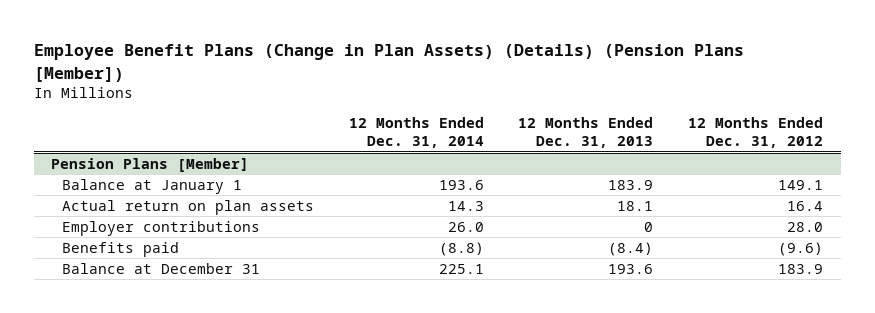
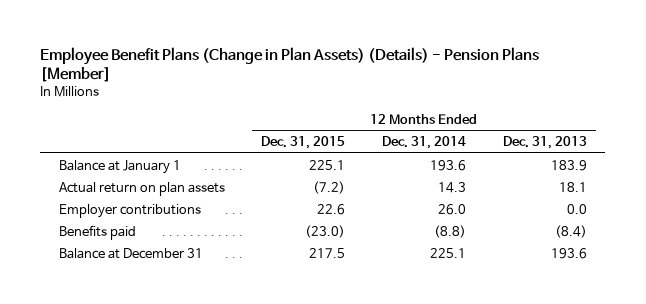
[34,44,745,82] Employee Benefit Plans (Change in Plan Assets) (Details) (Pension Plans [Member]) -> [40,46,540,83] Employee Benefit Plans (Change in Plan Assets) (Details) - Pension Plans [Member]
[688,117,824,149] 12 Months Ended Dec. 31, 2012 -> none
none -> [261,136,346,150] Dec. 31, 2015
[51,157,250,172] Pension Plans [Member] -> none
[644,221,654,232] 0 -> [567,203,588,214] 0.0

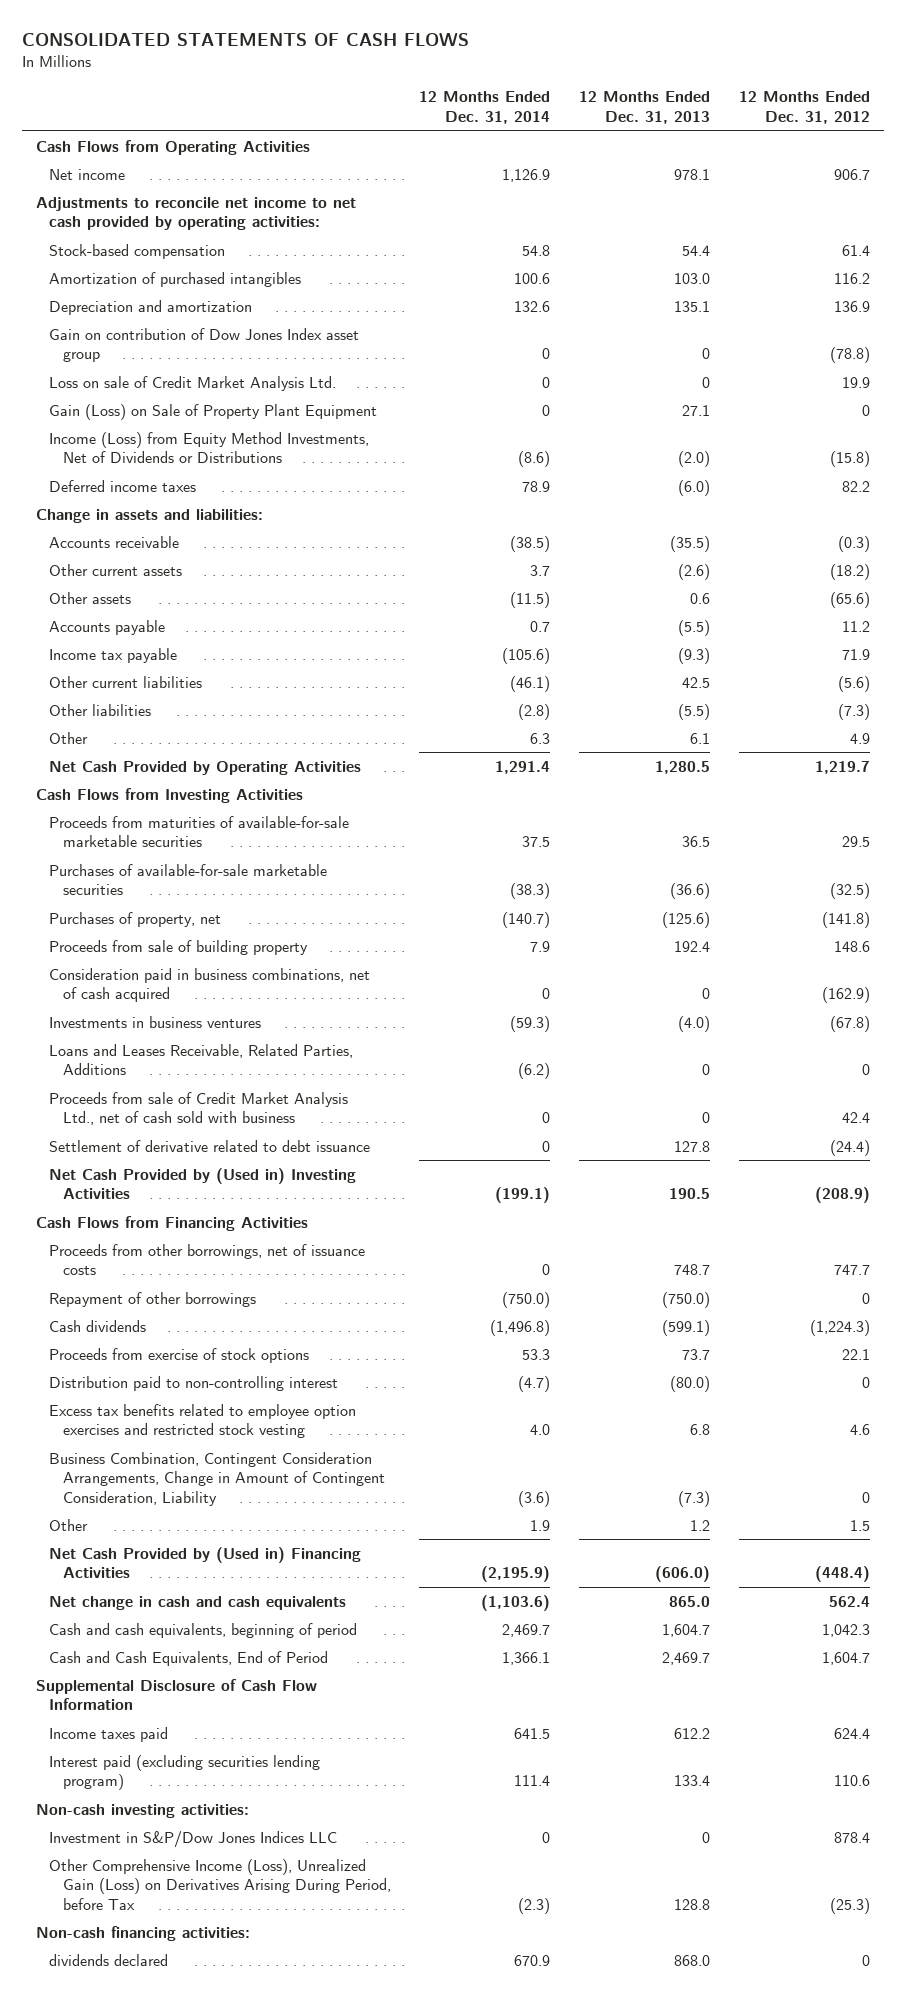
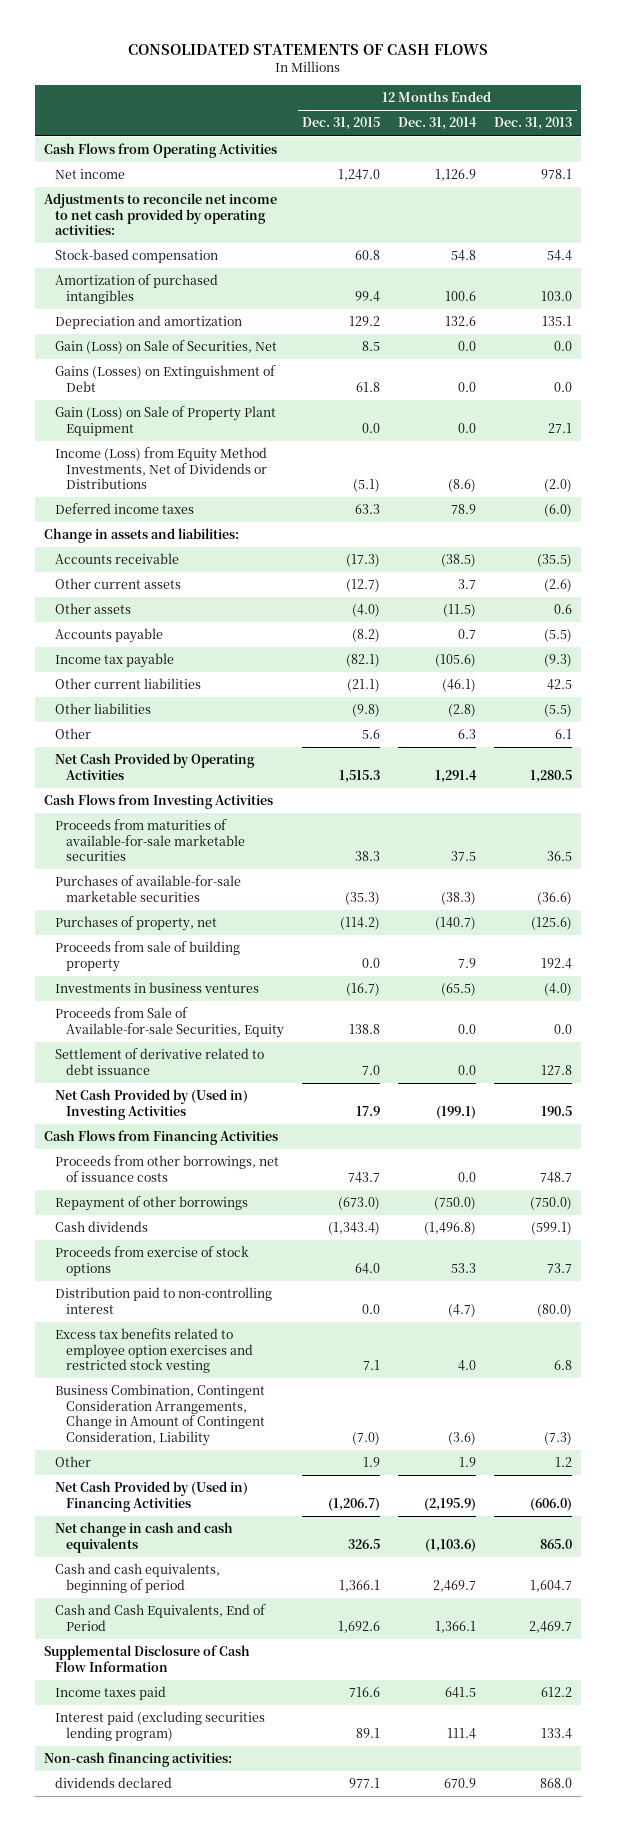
[738,91,870,124] 12 Months Ended Dec. 31, 2012 -> none
none -> [302,117,381,131] Dec. 31, 2015
[49,327,360,363] Gain on contribution of Dow Jones Index asset group -> none
[49,375,337,391] Loss on sale of Credit Market Analysis Ltd. -> none
none -> [55,340,278,355] Gain (Loss) on Sale of Securities, Net
none -> [55,365,277,392] Gains (Losses) on Extinguishment of Debt
[542,404,551,416] 0 -> [458,422,477,433] 0.0
[49,967,371,1003] Consideration paid in business combinations, net of cash acquired -> none
[49,1043,354,1076] Loans and Leases Receivable, Related Parties, Additions -> none
[49,1091,349,1126] Proceeds from sale of Credit Market Analysis Ltd., net of cash sold with business -> none
[510,1015,551,1032] (59.3) -> [441,983,477,997] (65.5)
none -> [55,1007,285,1038] Proceeds from Sale of Available-for-sale Securities, Equity
[542,1140,551,1152] 0 -> [458,1064,477,1075] 0.0
[542,1264,551,1276] 0 -> [458,1171,477,1182] 0.0
[36,1803,250,1818] Non-cash investing activities: -> none
[49,1830,338,1848] Investment in S&P/Dow Jones Indices LLC -> none
[49,1858,391,1910] Other Comprehensive Income (Loss), Unrealized Gain (Loss) on Derivatives Arising During Period, before Tax -> none

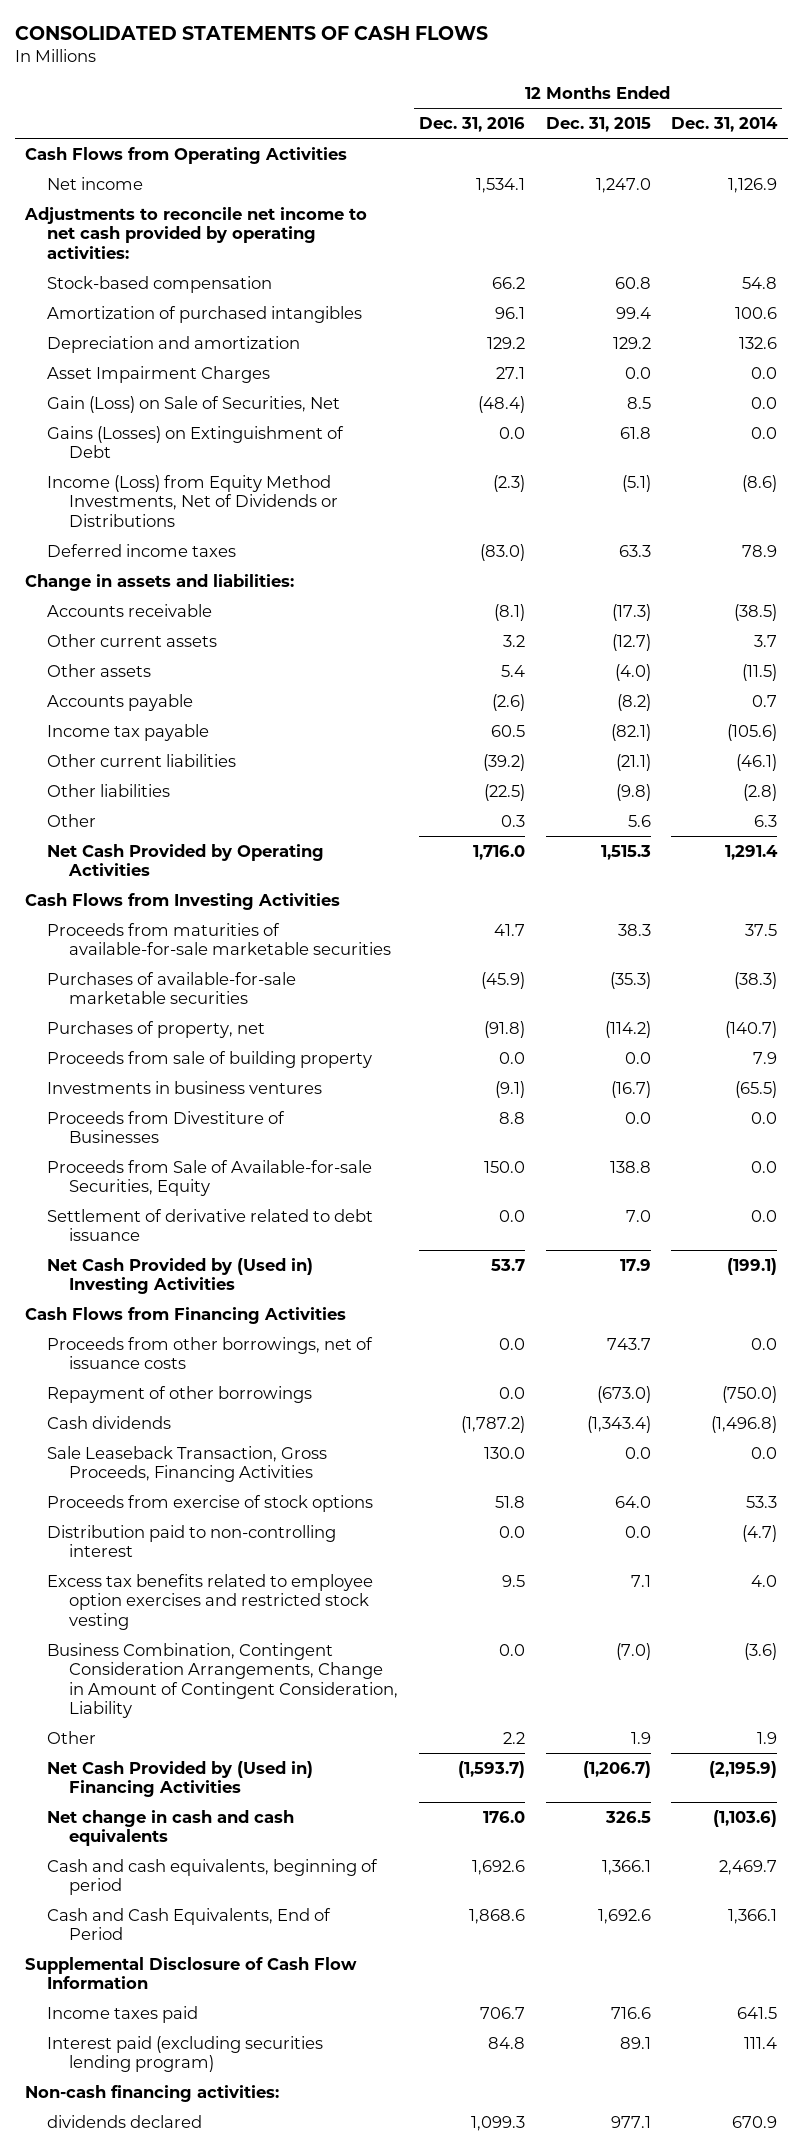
[494,117,573,131] Dec. 31, 2013 -> none
none -> [418,117,525,133] Dec. 31, 2016
none -> [47,365,271,383] Asset Impairment Charges
[55,406,277,436] Gain (Loss) on Sale of Property Plant Equipment -> none
none -> [47,1110,286,1144] Proceeds from Divestiture of Businesses
none -> [47,1445,328,1483] Sale Leaseback Transaction, Gross Proceeds, Financing Activities

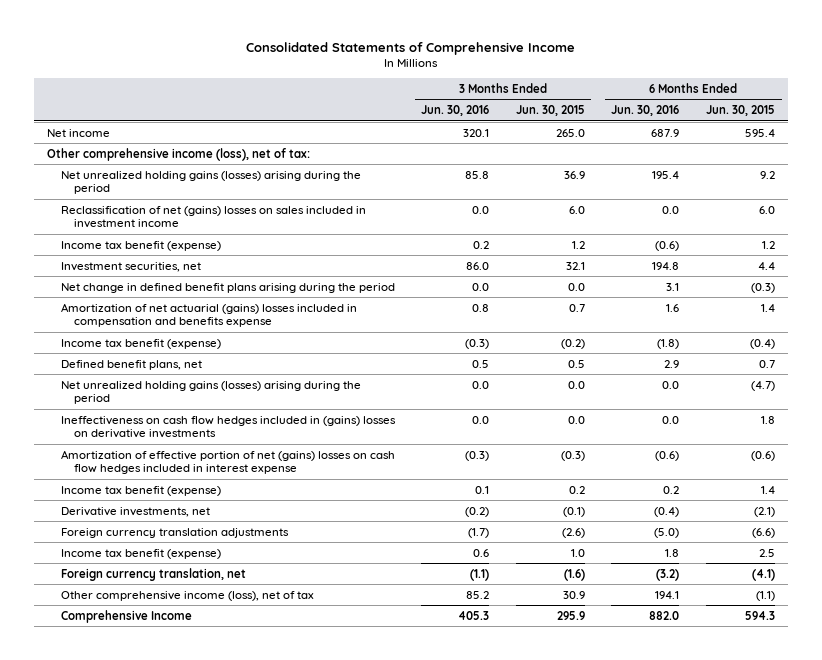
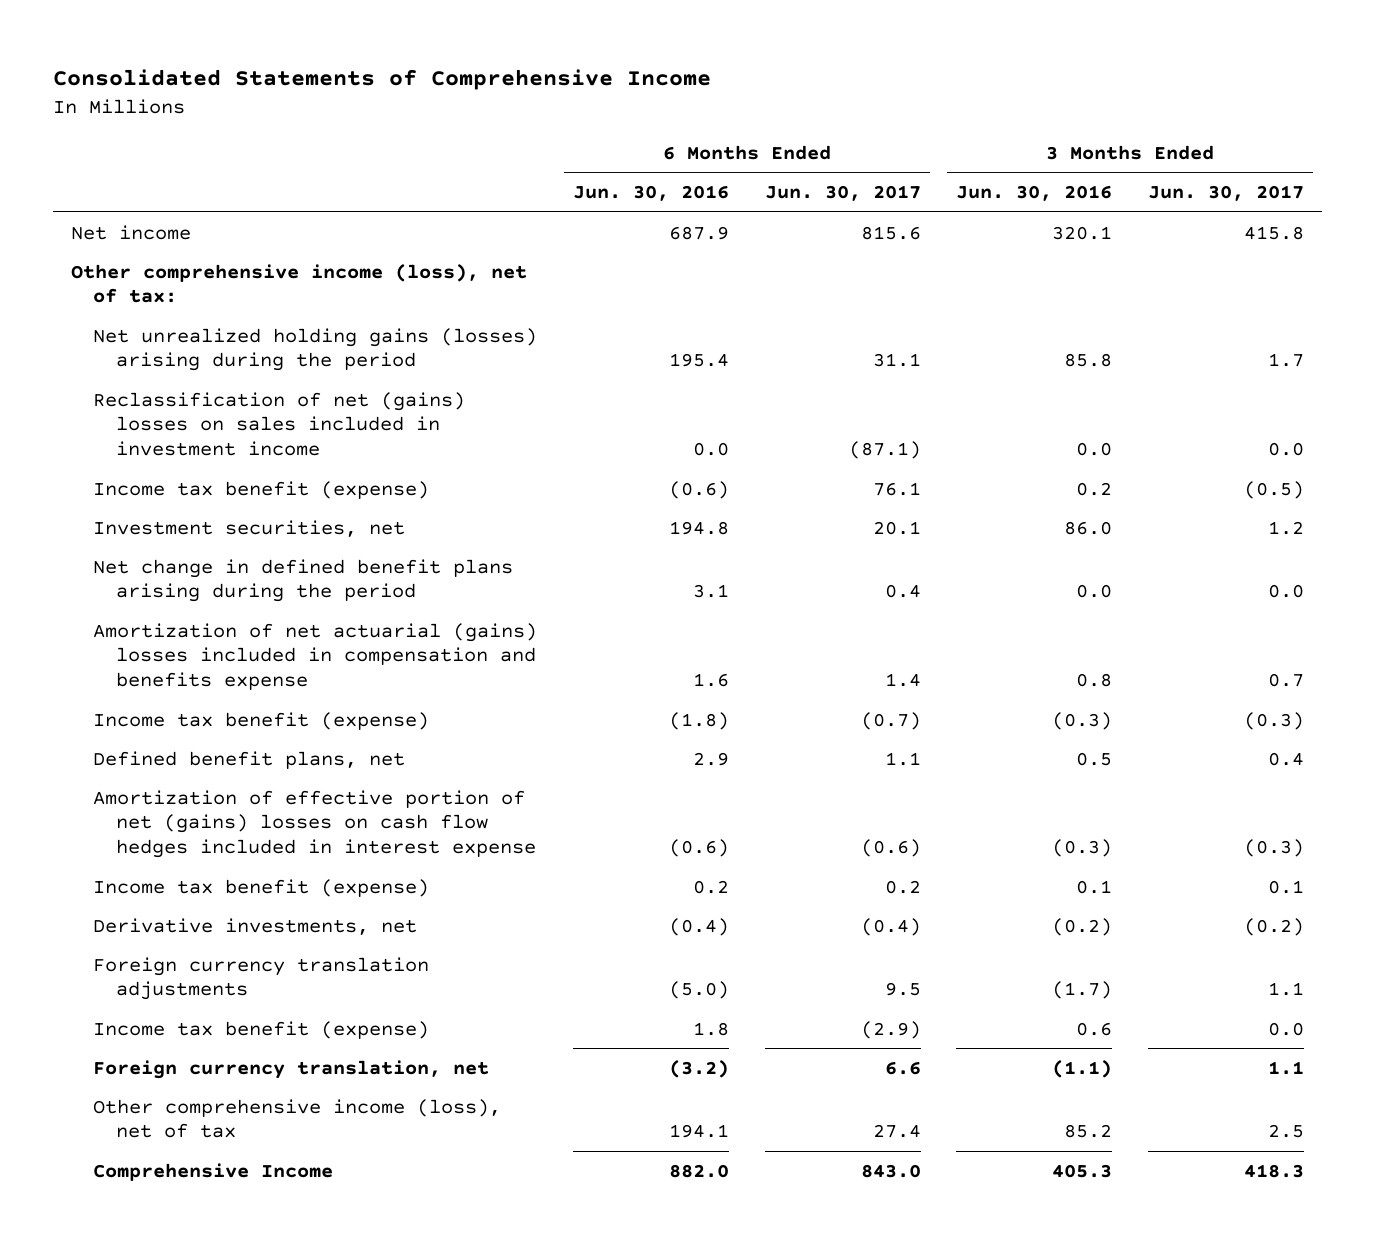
[515,105,585,117] Jun. 30, 2015 -> none
[705,105,775,117] Jun. 30, 2015 -> none
none -> [764,185,921,202] Jun. 30, 2017
none -> [1147,185,1304,202] Jun. 30, 2017
[60,380,361,405] Net unrealized holding gains (losses) arising during the period -> none
[60,415,396,439] Ineffectiveness on cash flow hedges included in (gains) losses on derivative investments -> none

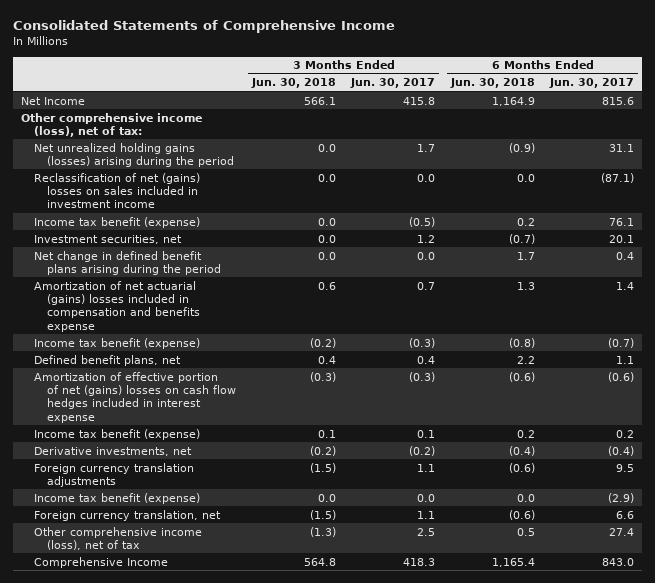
[573,185,730,202] Jun. 30, 2016 -> none
[956,185,1113,202] Jun. 30, 2016 -> none
none -> [250,78,336,89] Jun. 30, 2018
none -> [449,78,535,89] Jun. 30, 2018
[70,224,191,240] Net income -> [20,96,85,105] Net Income

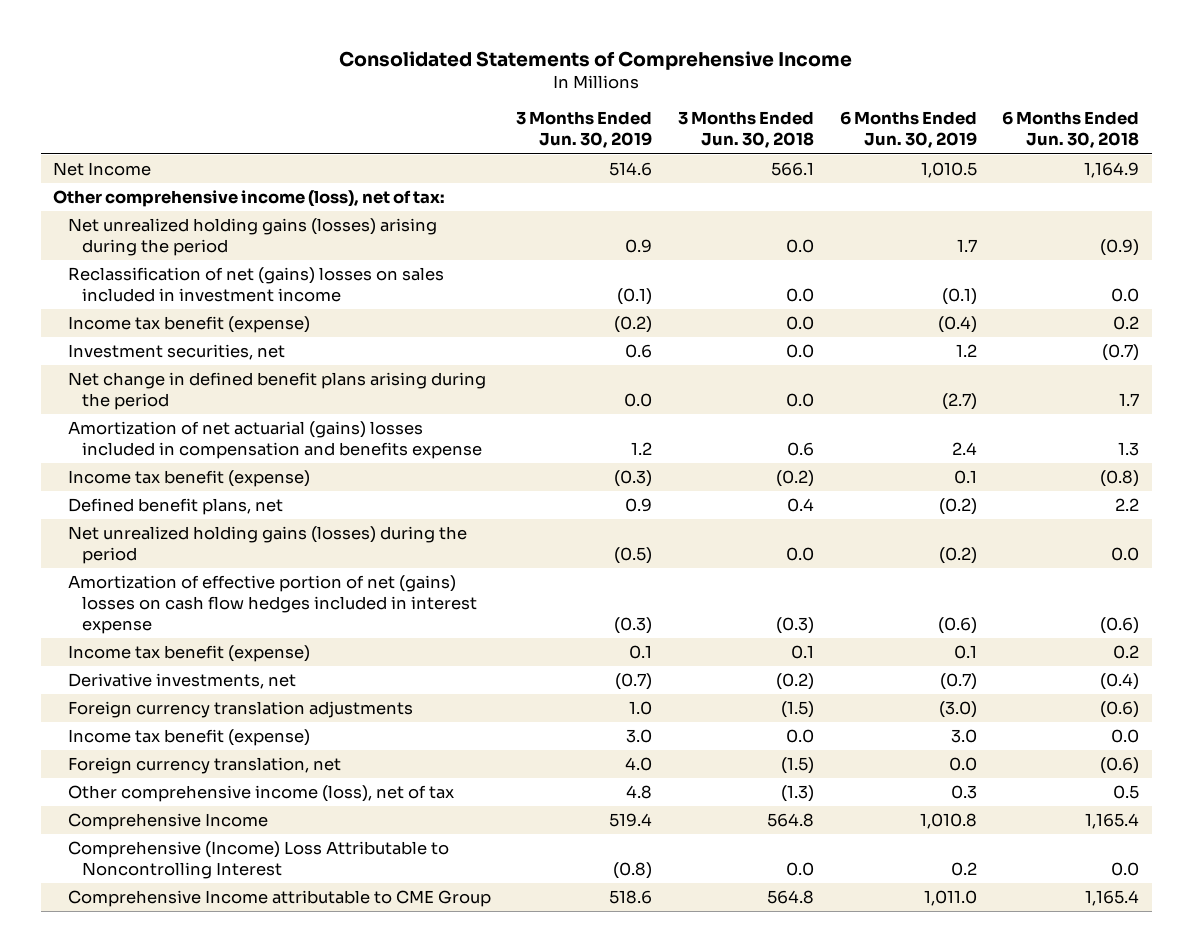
[350,78,436,89] Jun. 30, 2017 -> none
[549,78,635,89] Jun. 30, 2017 -> none
none -> [516,111,653,149] 3 Months Ended Jun. 30, 2019
none -> [839,111,977,149] 6 Months Ended Jun. 30, 2019
none -> [67,526,467,565] Net unrealized holding gains (losses) during the period
none -> [67,841,449,880] Comprehensive (Income) Loss Attributable to Noncontrolling Interest
none -> [67,890,491,908] Comprehensive Income attributable to CME Group

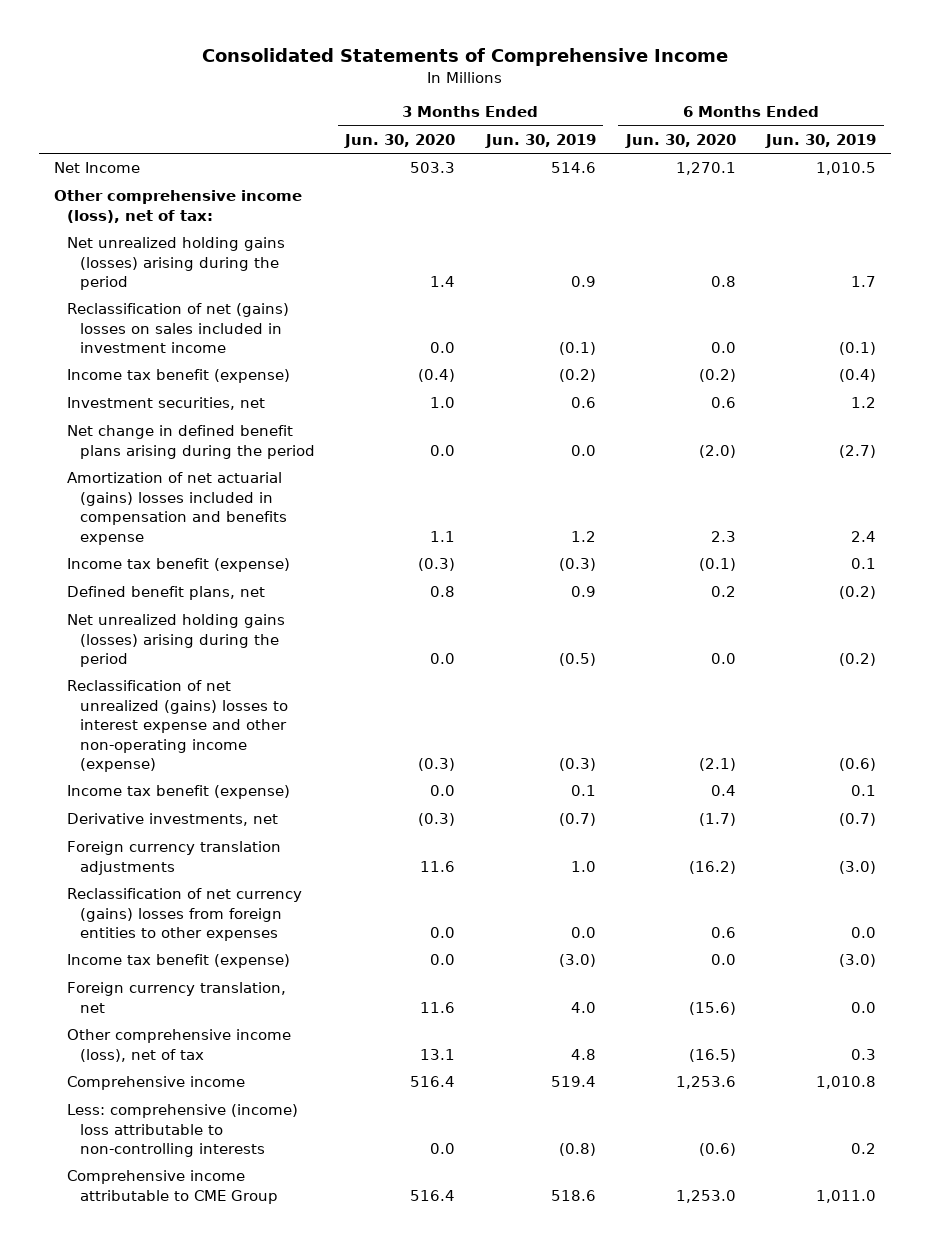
[677,111,814,149] 3 Months Ended Jun. 30, 2018 -> none
[1002,111,1140,149] 6 Months Ended Jun. 30, 2018 -> none
none -> [344,133,456,148] Jun. 30, 2020
none -> [624,133,736,148] Jun. 30, 2020
[67,526,467,565] Net unrealized holding gains (losses) during the period -> [66,614,285,668] Net unrealized holding gains (losses) arising during the period
[67,575,477,635] Amortization of effective portion of net (gains) losses on cash flow hedges included in interest expense -> [66,680,288,773] Reclassification of net unrealized (gains) losses to interest expense and other non-operating income (expense)
none -> [66,888,302,942] Reclassification of net currency (gains) losses from foreign entities to other expenses
[626,729,653,744] 3.0 -> [558,954,596,968] (3.0)
[950,729,977,744] 3.0 -> [839,954,877,968] (3.0)
[67,813,268,831] Comprehensive Income -> [66,1076,245,1091] Comprehensive income
[67,841,449,880] Comprehensive (Income) Loss Attributable to Noncontrolling Interest -> [66,1104,298,1158] Less: comprehensive (income) loss attributable to non-controlling interests
[67,890,491,908] Comprehensive Income attributable to CME Group -> [66,1170,278,1204] Comprehensive income attributable to CME Group

